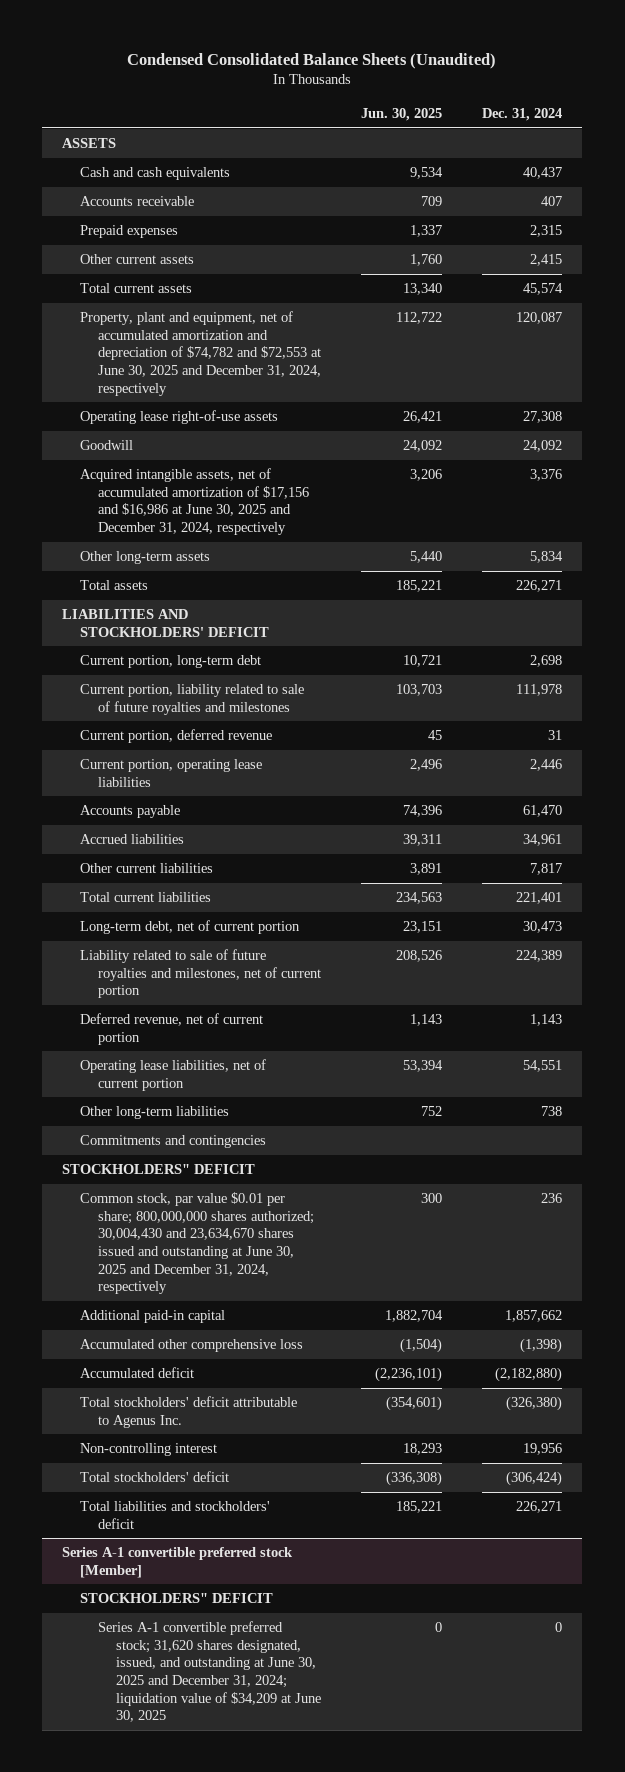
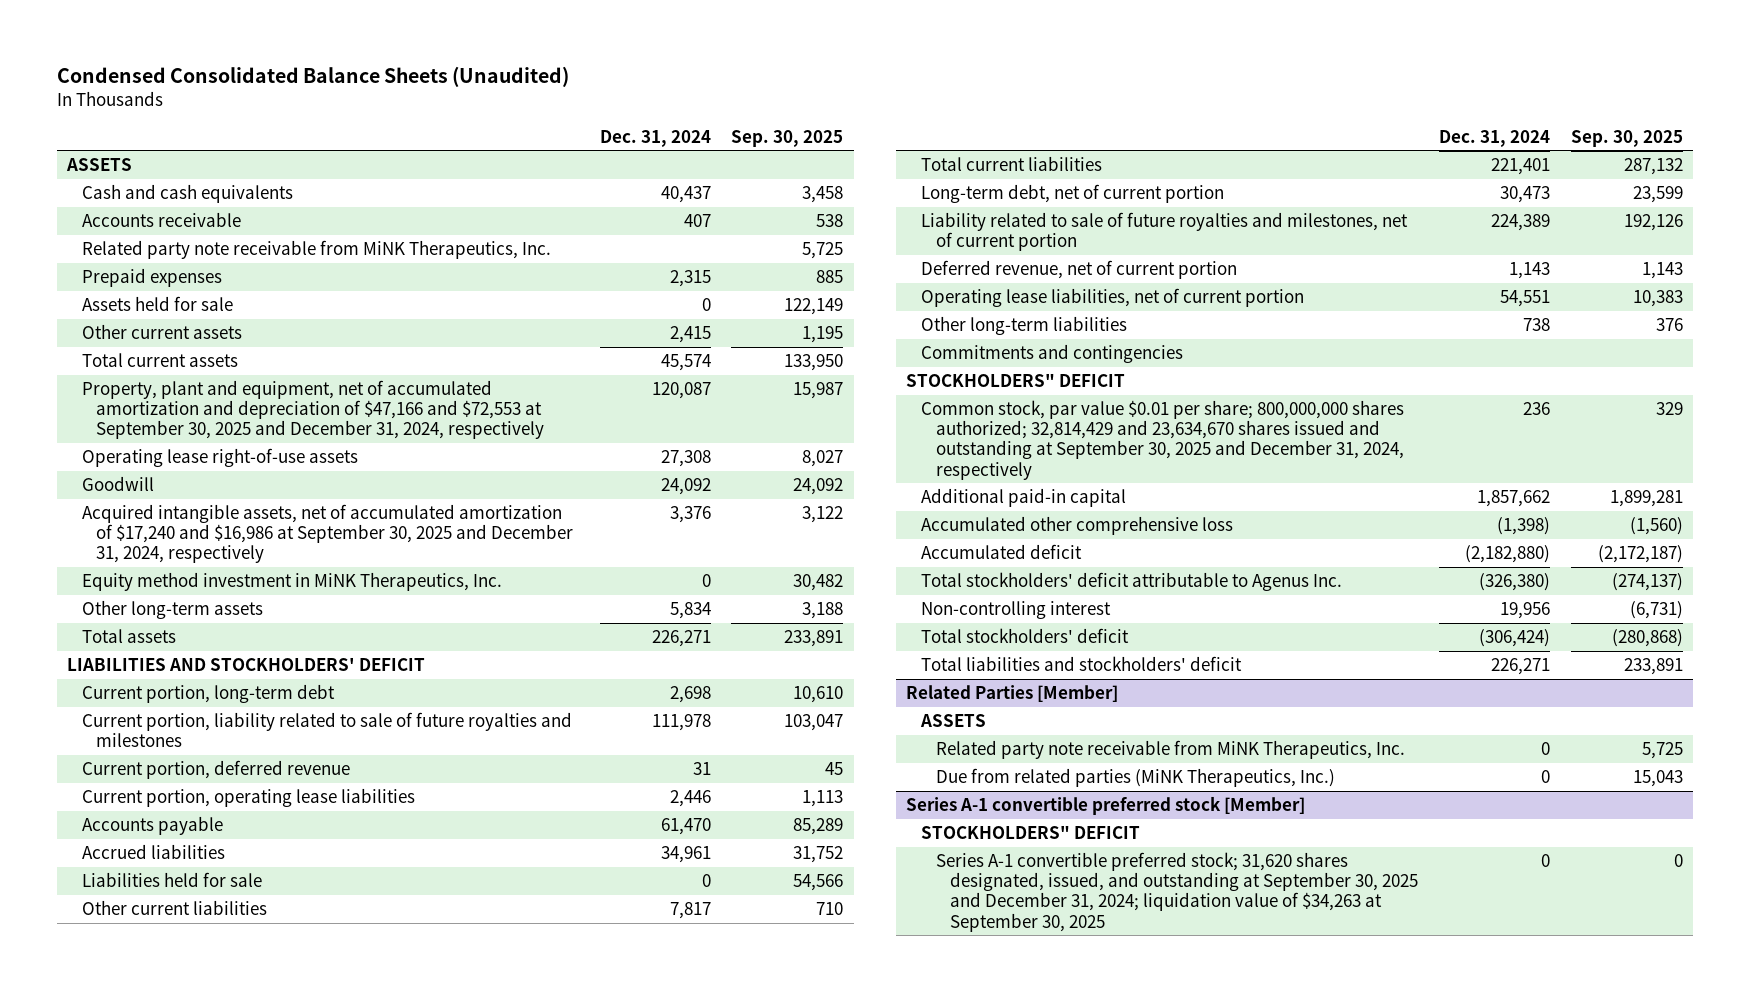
[361,107,443,121] Jun. 30, 2025 -> none
none -> [731,129,844,147] Sep. 30, 2025
none -> [81,240,551,260] Related party note receivable from MiNK Therapeutics, Inc.
none -> [81,296,233,312] Assets held for sale
[80,311,322,396] Property, plant and equipment, net of accumulated amortization and depreciation of $74,782 and $72,553 at June 30, 2025 and December 31, 2024, respectively -> [81,380,545,440] Property, plant and equipment, net of accumulated amortization and depreciation of $47,166 and $72,553 at September 30, 2025 and December 31, 2024, respectively
[80,468,310,535] Acquired intangible assets, net of accumulated amortization of $17,156 and $16,986 at June 30, 2025 and December 31, 2024, respectively -> [81,504,574,564] Acquired intangible assets, net of accumulated amortization of $17,240 and $16,986 at September 30, 2025 and December 31, 2024, respectively
none -> [81,572,502,592] Equity method investment in MiNK Therapeutics, Inc.
none -> [81,872,262,888] Liabilities held for sale
[80,1192,315,1295] Common stock, par value $0.01 per share; 800,000,000 shares authorized; 30,004,430 and 23,634,670 shares issued and outstanding at June 30, 2025 and December 31, 2024, respectively -> [921,400,1405,480] Common stock, par value $0.01 per share; 800,000,000 shares authorized; 32,814,429 and 23,634,670 shares issued and outstanding at September 30, 2025 and December 31, 2024, respectively
none -> [906,685,1119,703] Related Parties [Member]
none -> [920,714,987,728] ASSETS
none -> [935,740,1405,760] Related party note receivable from MiNK Therapeutics, Inc.
none -> [935,768,1335,788] Due from related parties (MiNK Therapeutics, Inc.)
[98,1621,321,1723] Series A-1 convertible preferred stock; 31,620 shares designated, issued, and outstanding at June 30, 2025 and December 31, 2024; liquidation value of $34,209 at June 30, 2025 -> [935,852,1419,932] Series A-1 convertible preferred stock; 31,620 shares designated, issued, and outstanding at September 30, 2025 and December 31, 2024; liquidation value of $34,263 at September 30, 2025

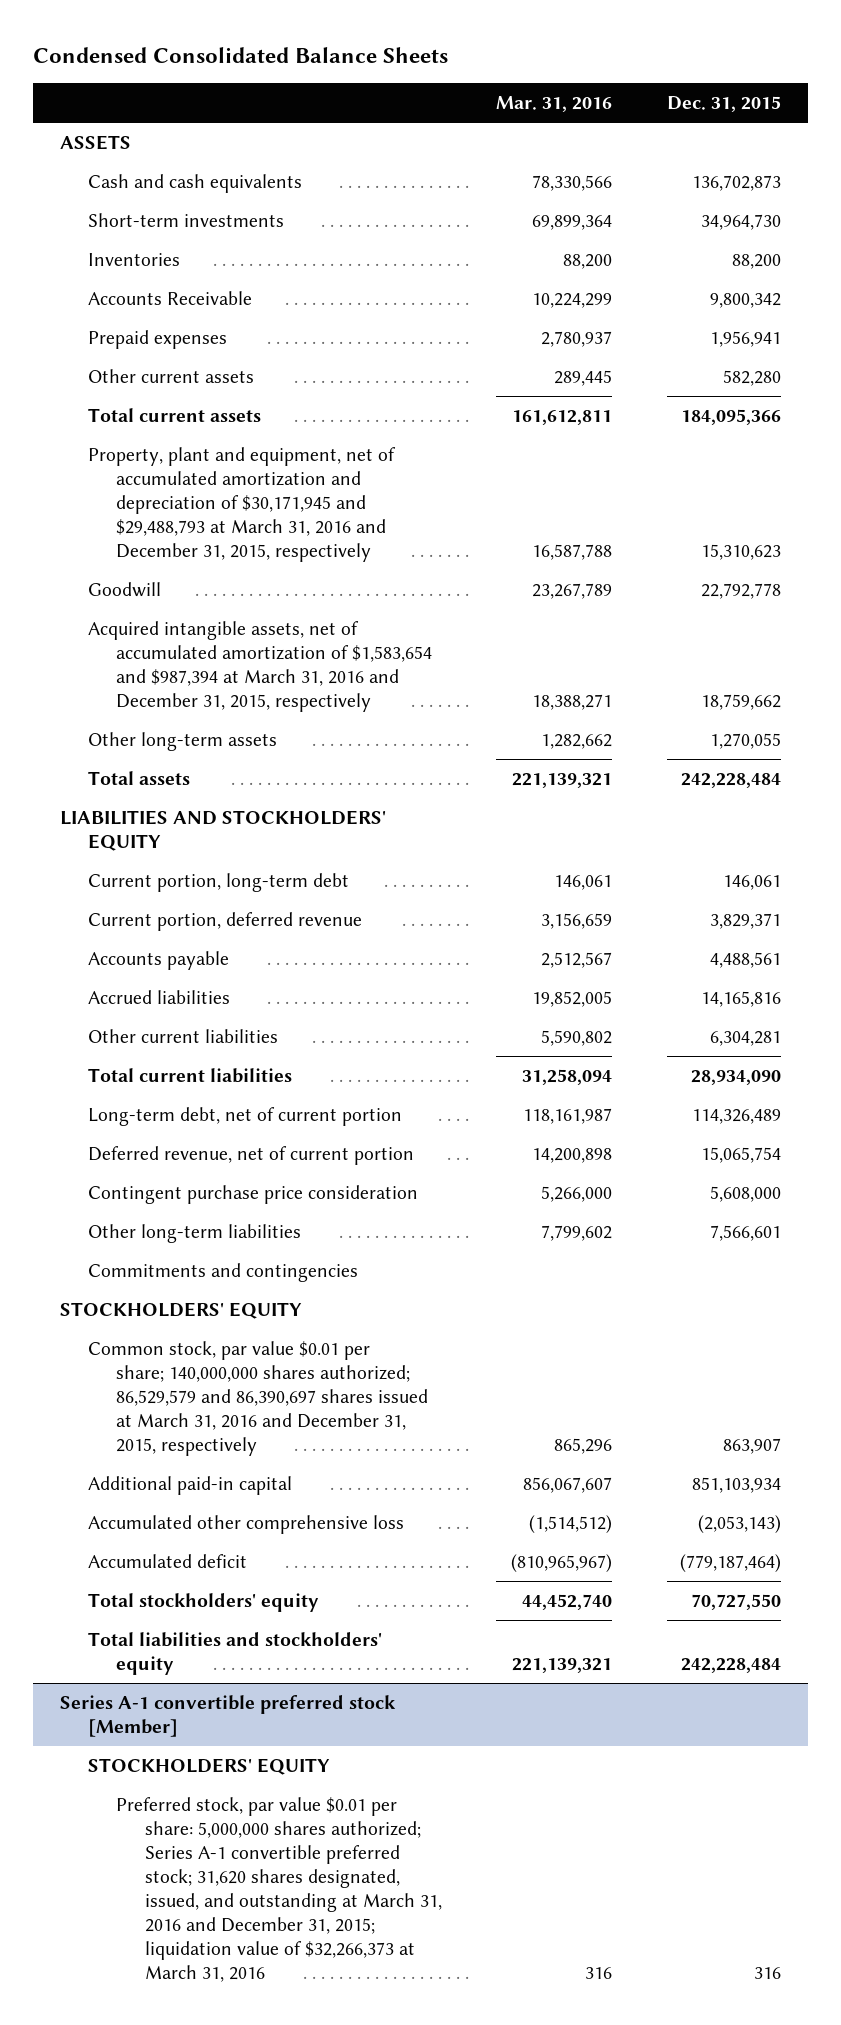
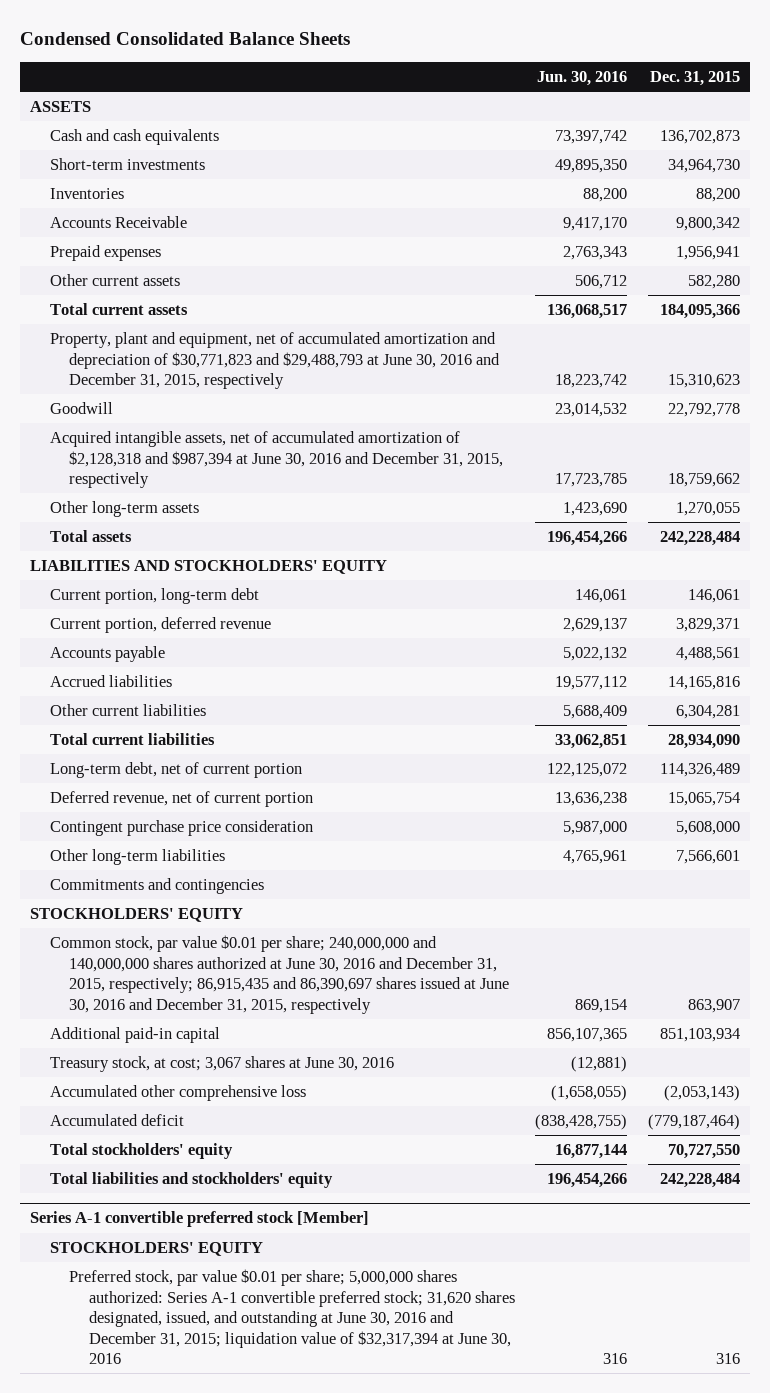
[496,95,613,112] Mar. 31, 2016 -> none
none -> [537,71,628,87] Jun. 30, 2016
[88,446,397,563] Property, plant and equipment, net of accumulated amortization and depreciation of $30,171,945 and $29,488,793 at March 31, 2016 and December 31, 2015, respectively -> [49,332,501,390] Property, plant and equipment, net of accumulated amortization and depreciation of $30,771,823 and $29,488,793 at June 30, 2016 and December 31, 2015, respectively
[88,620,433,713] Acquired intangible assets, net of accumulated amortization of $1,583,654 and $987,394 at March 31, 2016 and December 31, 2015, respectively -> [49,431,504,489] Acquired intangible assets, net of accumulated amortization of $2,128,318 and $987,394 at June 30, 2016 and December 31, 2015, respectively
[88,1340,429,1457] Common stock, par value $0.01 per share; 140,000,000 shares authorized; 86,529,579 and 86,390,697 shares issued at March 31, 2016 and December 31, 2015, respectively -> [49,935,510,1014] Common stock, par value $0.01 per share; 240,000,000 and 140,000,000 shares authorized at June 30, 2016 and December 31, 2015, respectively; 86,915,435 and 86,390,697 shares issued at June 30, 2016 and December 31, 2015, respectively
none -> [49,1056,394,1073] Treasury stock, at cost; 3,067 shares at June 30, 2016
[116,1796,442,1983] Preferred stock, par value $0.01 per share: 5,000,000 shares authorized; Series A-1 convertible preferred stock; 31,620 shares designated, issued, and outstanding at March 31, 2016 and December 31, 2015; liquidation value of $32,266,373 at March 31, 2016 -> [69,1269,515,1365] Preferred stock, par value $0.01 per share; 5,000,000 shares authorized: Series A-1 convertible preferred stock; 31,620 shares designated, issued, and outstanding at June 30, 2016 and December 31, 2015; liquidation value of $32,317,394 at June 30, 2016

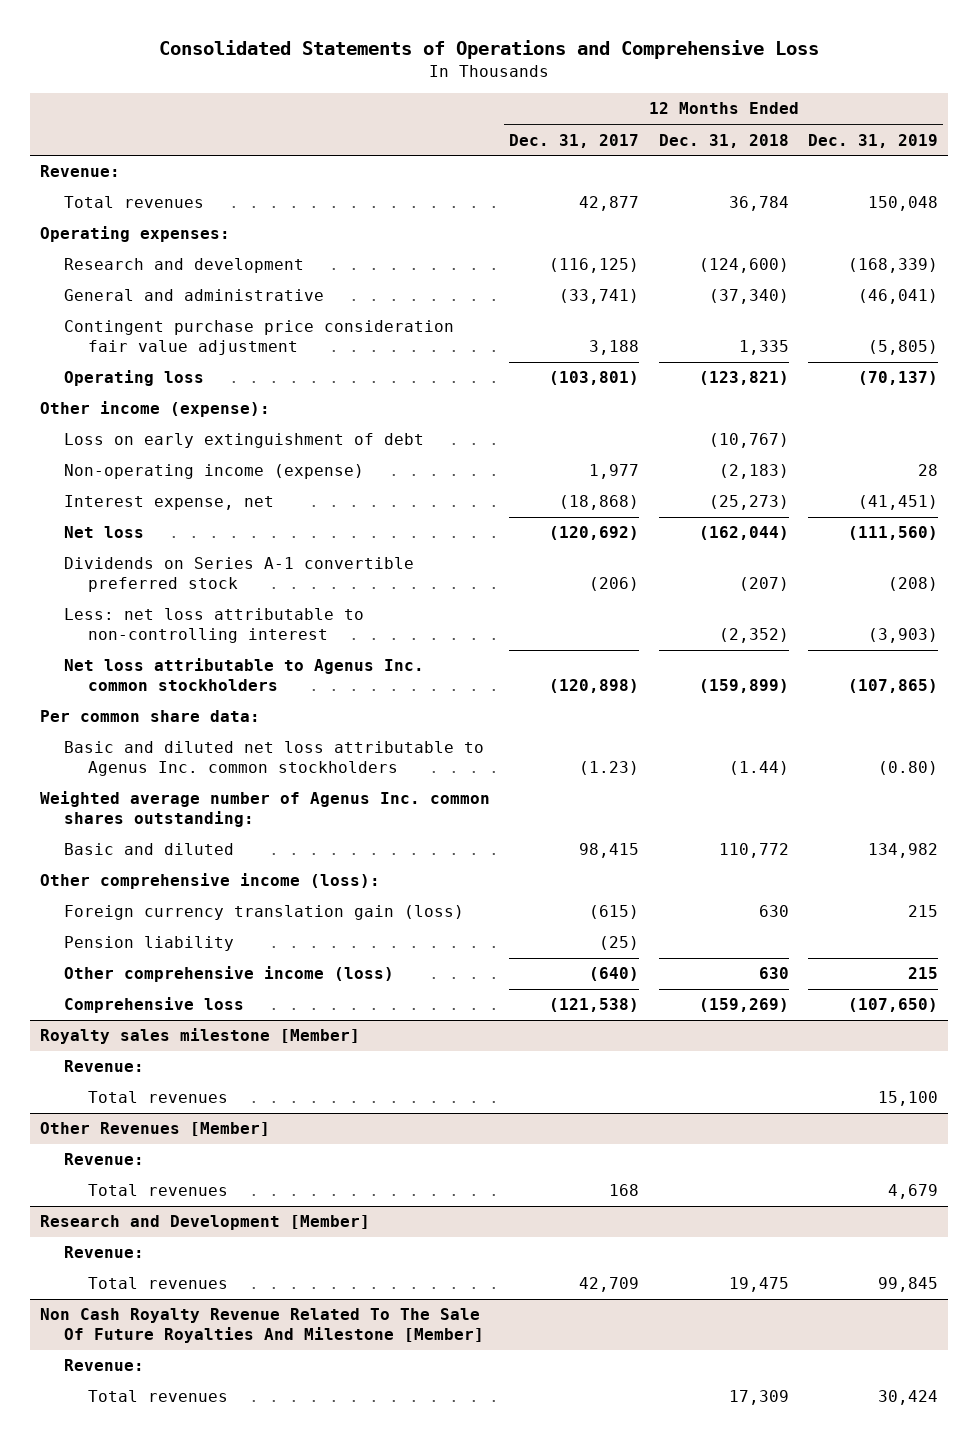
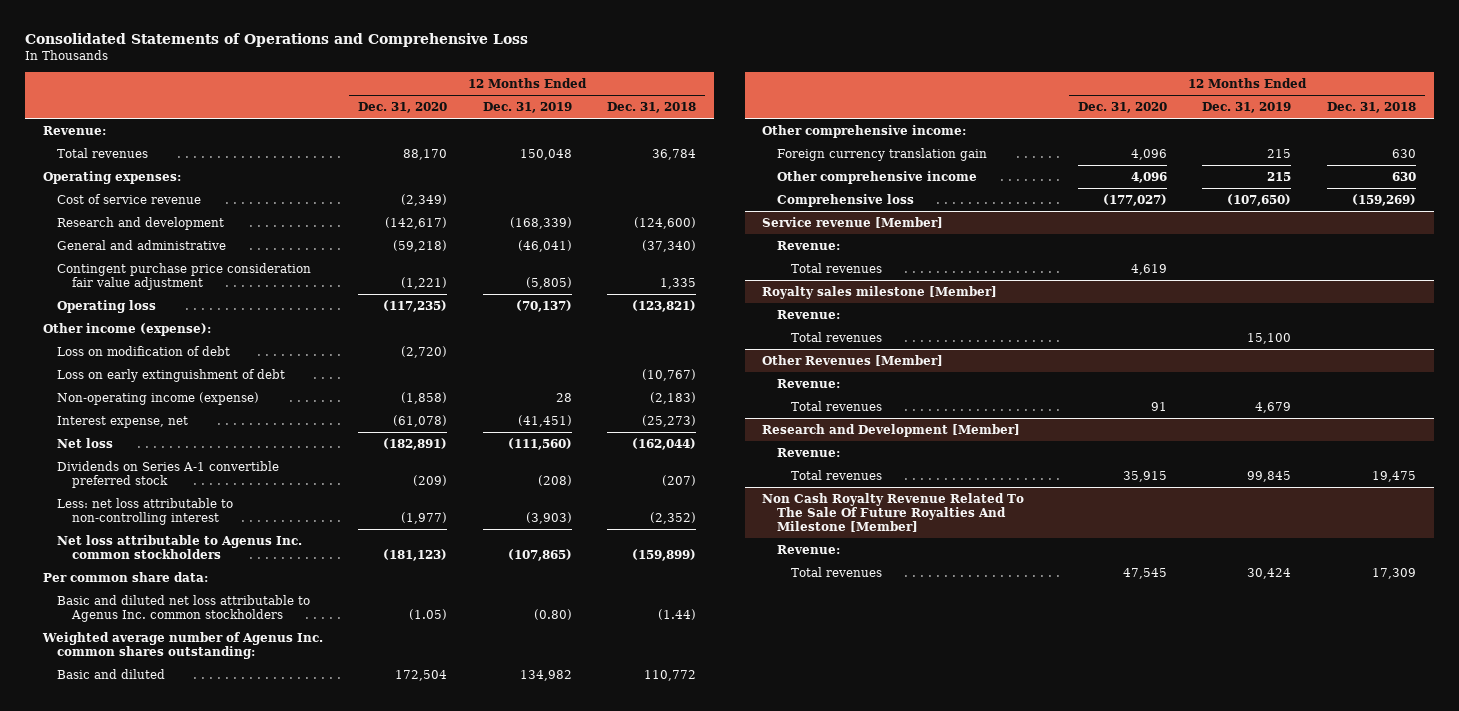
[509,133,640,148] Dec. 31, 2017 -> none
none -> [358,102,448,114] Dec. 31, 2020
none -> [57,193,202,204] Cost of service revenue
none -> [57,345,231,356] Loss on modification of debt
[64,936,235,952] Pension liability -> none
[39,873,380,890] Other comprehensive income (loss): -> [762,124,967,138] Other comprehensive income:
[64,905,465,921] Foreign currency translation gain (loss) -> [776,147,987,161] Foreign currency translation gain
[64,966,395,983] Other comprehensive income (loss) -> [776,170,977,184] Other comprehensive income
none -> [762,216,944,228] Service revenue [Member]
none -> [776,240,840,250] Revenue:
none -> [791,262,883,273] Total revenues

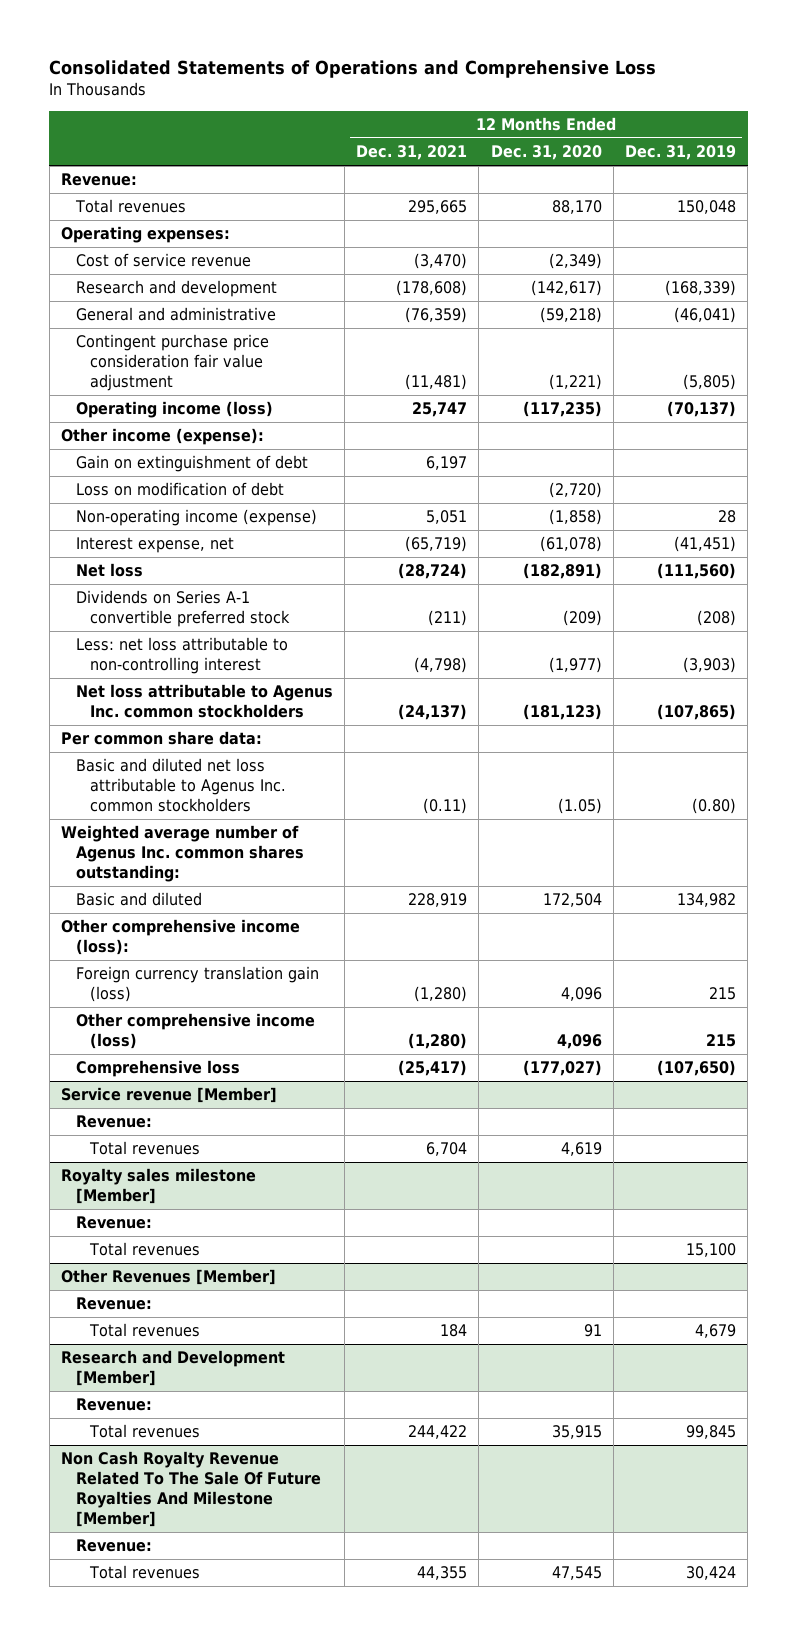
[607,102,697,114] Dec. 31, 2018 -> none
none -> [356,145,468,161] Dec. 31, 2021
[57,299,157,313] Operating loss -> [75,401,273,419] Operating income (loss)
none -> [75,455,308,473] Gain on extinguishment of debt
[57,368,286,382] Loss on early extinguishment of debt -> none
[762,124,967,138] Other comprehensive income: -> [60,919,300,956] Other comprehensive income (loss):
[776,147,987,161] Foreign currency translation gain -> [75,966,319,1003] Foreign currency translation gain (loss)
[776,170,977,184] Other comprehensive income -> [75,1013,315,1050] Other comprehensive income (loss)

